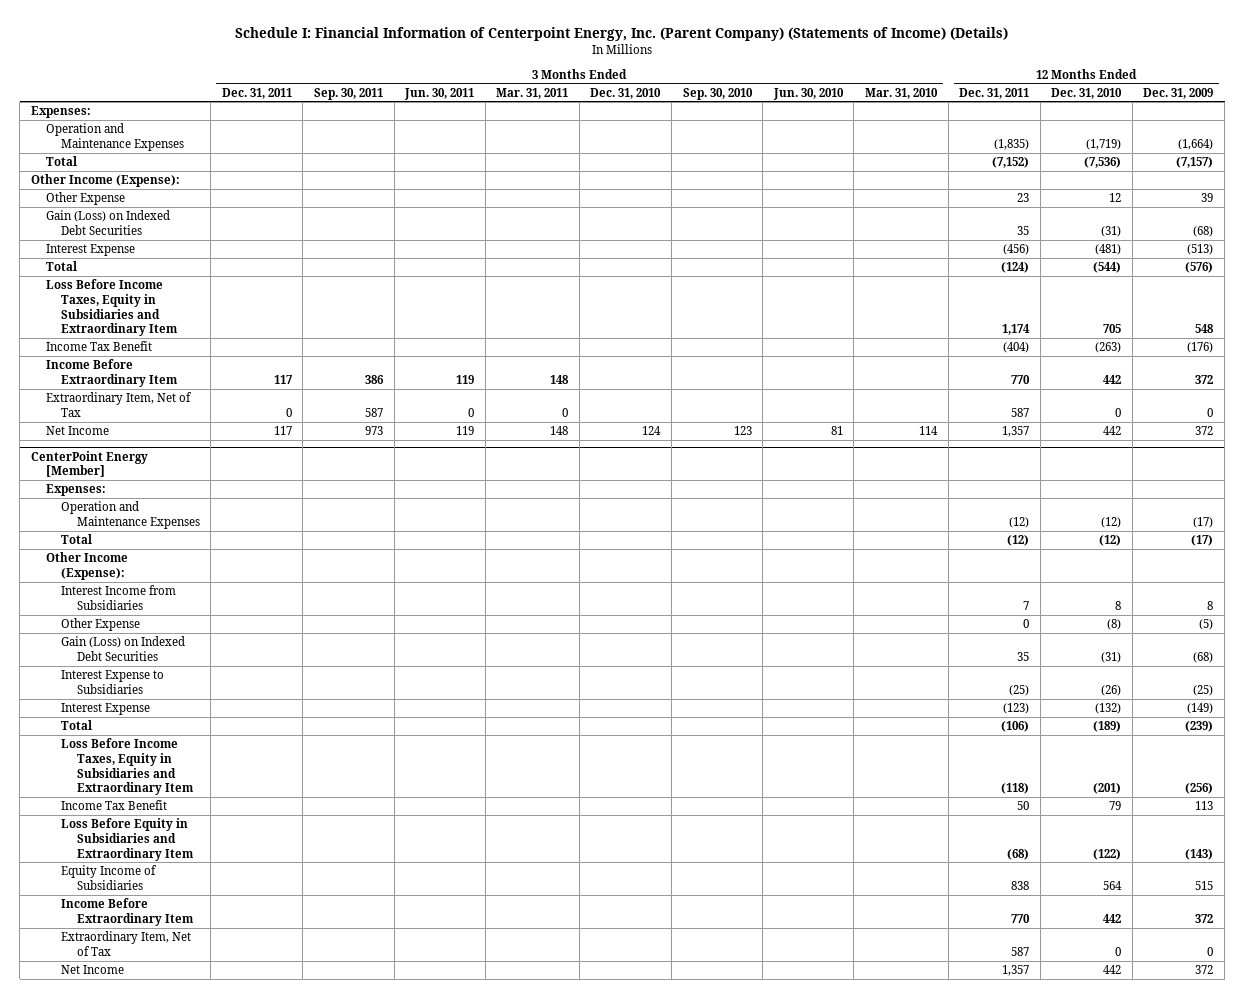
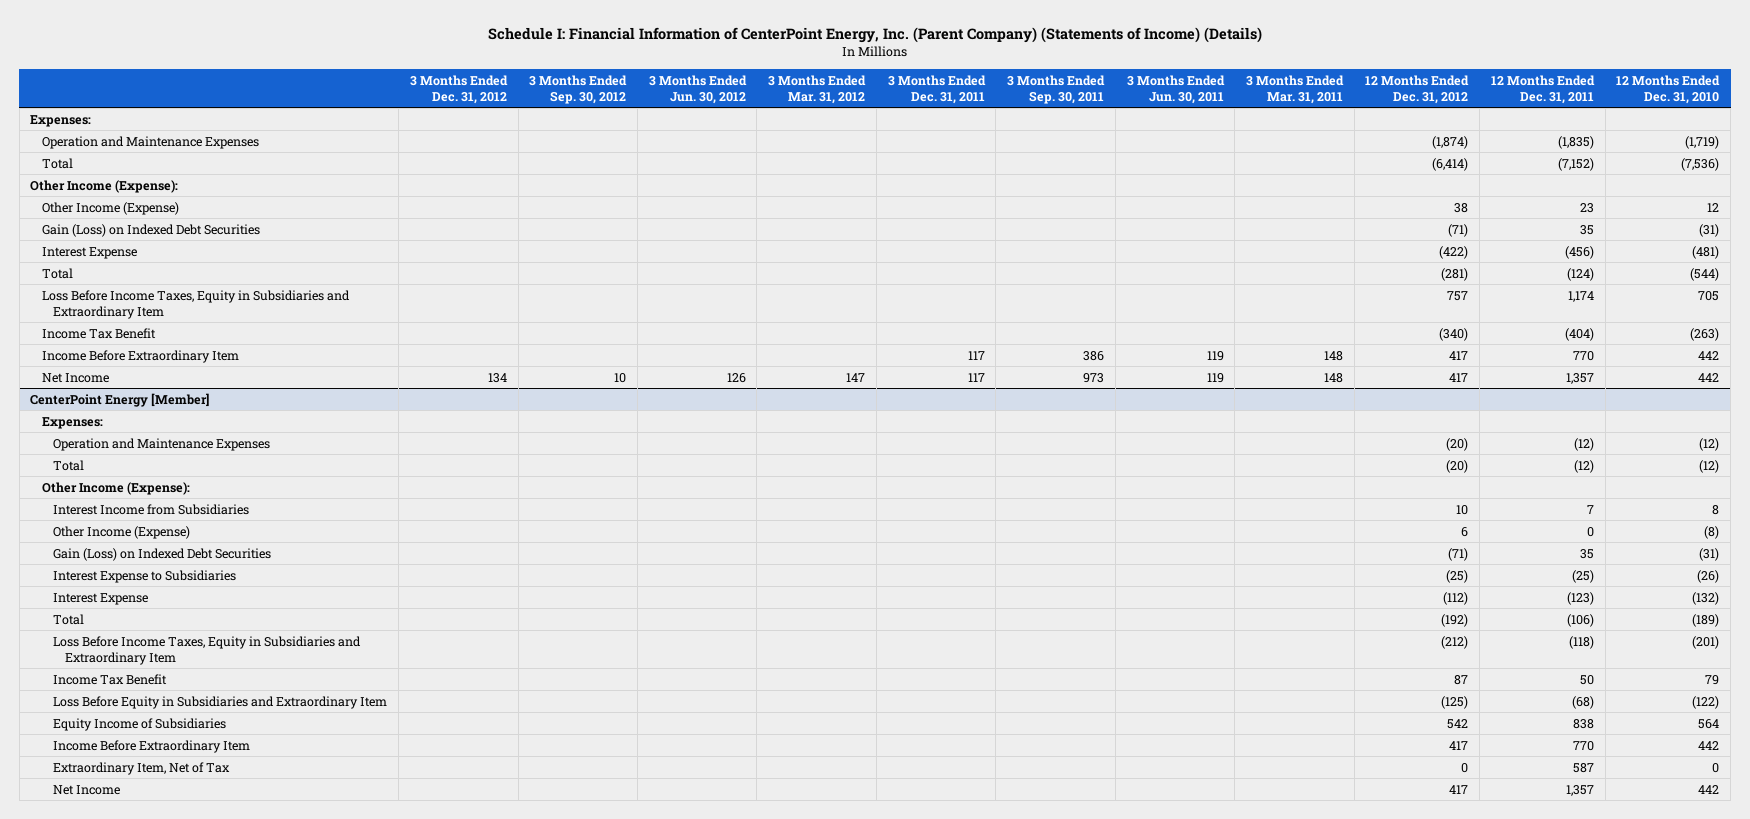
[235,27,1009,42] Schedule I: Financial Information of Centerpoint Energy, Inc. (Parent Company) (Statements of Income) (Details) -> [487,26,1262,43] Schedule I: Financial Information of CenterPoint Energy, Inc. (Parent Company) (Statements of Income) (Details)
[590,87,662,99] Dec. 31, 2010 -> none
[682,87,753,100] Sep. 30, 2010 -> none
[772,87,844,100] Jun. 30, 2010 -> none
[864,87,938,99] Mar. 31, 2010 -> none
[1143,87,1214,99] Dec. 31, 2009 -> none
none -> [409,74,508,104] 3 Months Ended Dec. 31, 2012
none -> [529,74,628,104] 3 Months Ended Sep. 30, 2012
none -> [648,74,747,104] 3 Months Ended Jun. 30, 2012
none -> [768,74,867,104] 3 Months Ended Mar. 31, 2012
none -> [1365,74,1470,104] 12 Months Ended Dec. 31, 2012
[46,192,126,206] Other Expense -> [41,201,179,215] Other Income (Expense)
[46,392,193,417] Extraordinary Item, Net of Tax -> none
[61,618,141,632] Other Expense -> [53,525,191,539] Other Income (Expense)

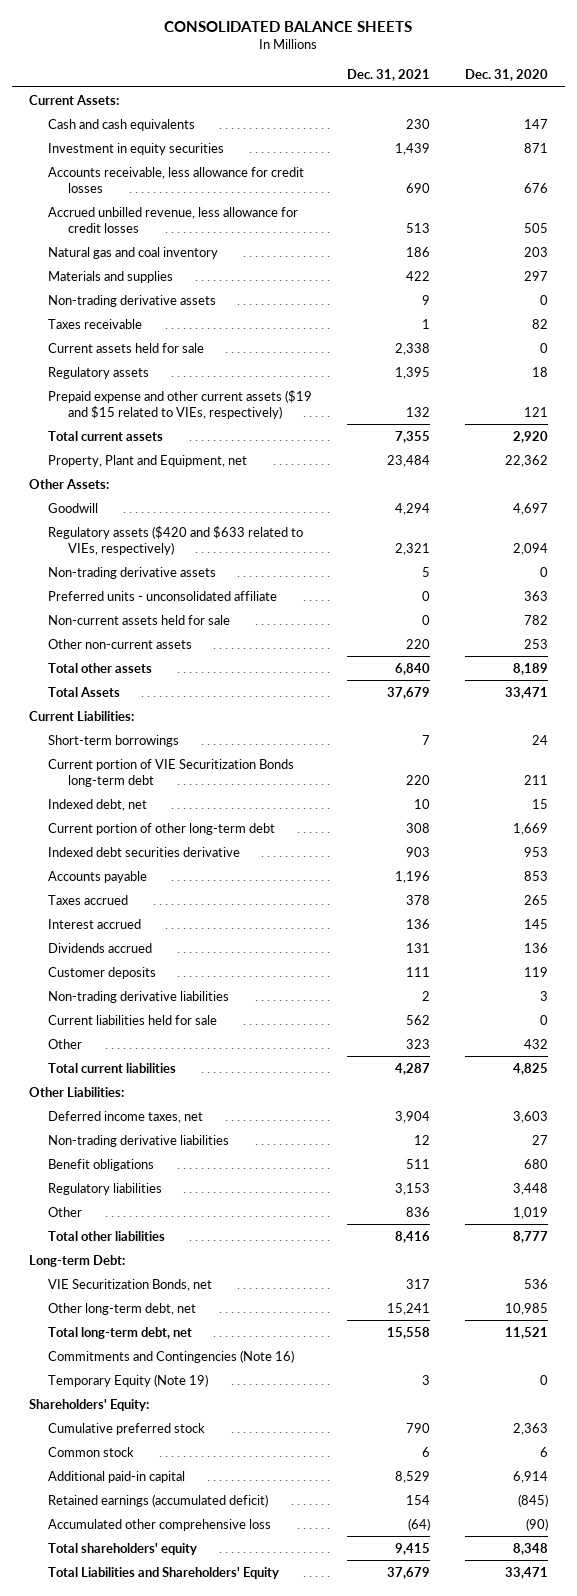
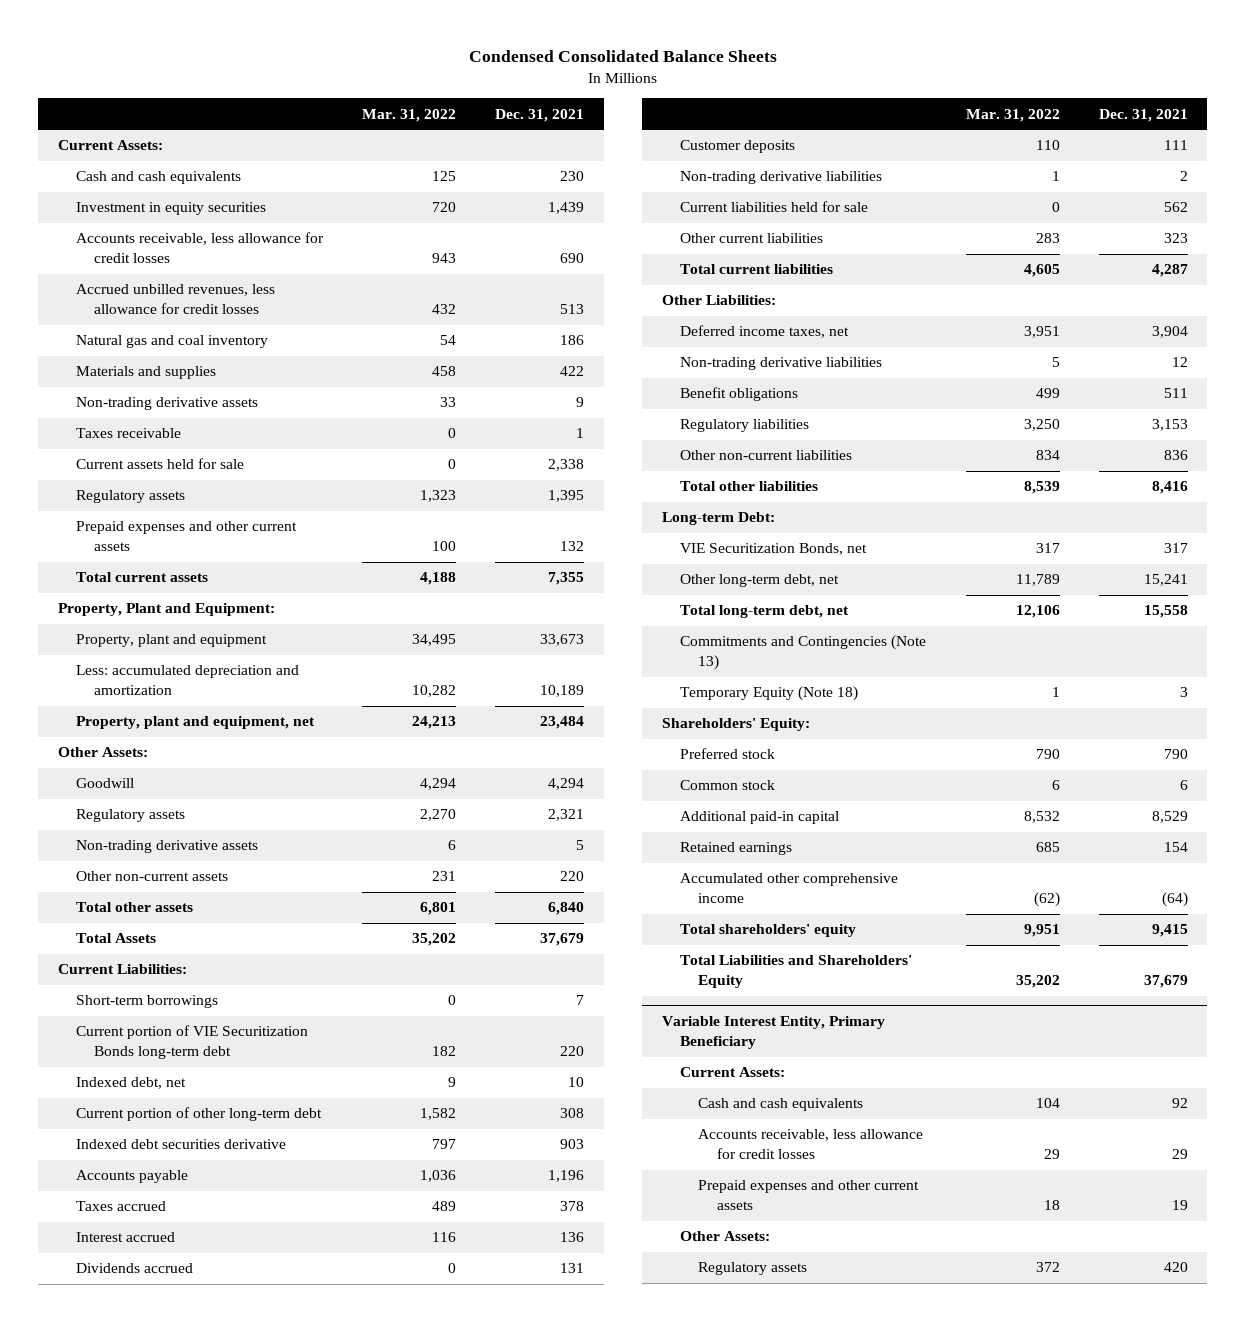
[164,20,413,32] CONSOLIDATED BALANCE SHEETS -> [468,50,777,63] Condensed Consolidated Balance Sheets
[464,69,548,82] Dec. 31, 2020 -> none
none -> [362,108,457,122] Mar. 31, 2022
[48,206,299,233] Accrued unbilled revenue, less allowance for credit losses -> [76,284,276,315] Accrued unbilled revenues, less allowance for credit losses
[48,389,313,419] Prepaid expense and other current assets ($19 and $15 related to VIEs, respectively) -> [76,521,298,552] Prepaid expenses and other current assets
none -> [57,603,275,617] Property, Plant and Equipment:
none -> [76,634,268,648] Property, plant and equipment
none -> [76,665,300,696] Less: accumulated depreciation and amortization
[48,454,248,467] Property, Plant and Equipment, net -> [76,716,316,730] Property, plant and equipment, net
[48,525,304,555] Regulatory assets ($420 and $633 related to VIEs, respectively) -> [76,809,186,823] Regulatory assets
[48,590,278,601] Preferred units - unconsolidated affiliate -> none
[48,614,231,625] Non-current assets held for sale -> none
[48,1038,83,1049] Other -> [679,233,823,244] Other current liabilities
[48,1206,83,1217] Other -> [679,450,852,461] Other non-current liabilities
[48,1349,295,1363] Commitments and Contingencies (Note 16) -> [679,635,926,671] Commitments and Contingencies (Note 13)
[48,1373,209,1387] Temporary Equity (Note 19) -> [679,686,858,702] Temporary Equity (Note 18)
[48,1422,206,1435] Cumulative preferred stock -> [679,748,775,760] Preferred stock
[48,1493,269,1507] Retained earnings (accumulated deficit) -> [679,842,792,856] Retained earnings
[48,1518,272,1531] Accumulated other comprehensive loss -> [679,873,898,904] Accumulated other comprehensive income
none -> [661,1016,885,1050] Variable Interest Entity, Primary Beneficiary
none -> [679,1067,785,1078] Current Assets:
none -> [698,1098,864,1112] Cash and cash equivalents
none -> [698,1129,924,1160] Accounts receivable, less allowance for credit losses
none -> [698,1180,920,1211] Prepaid expenses and other current assets
none -> [679,1231,770,1242] Other Assets:
none -> [698,1262,808,1276] Regulatory assets

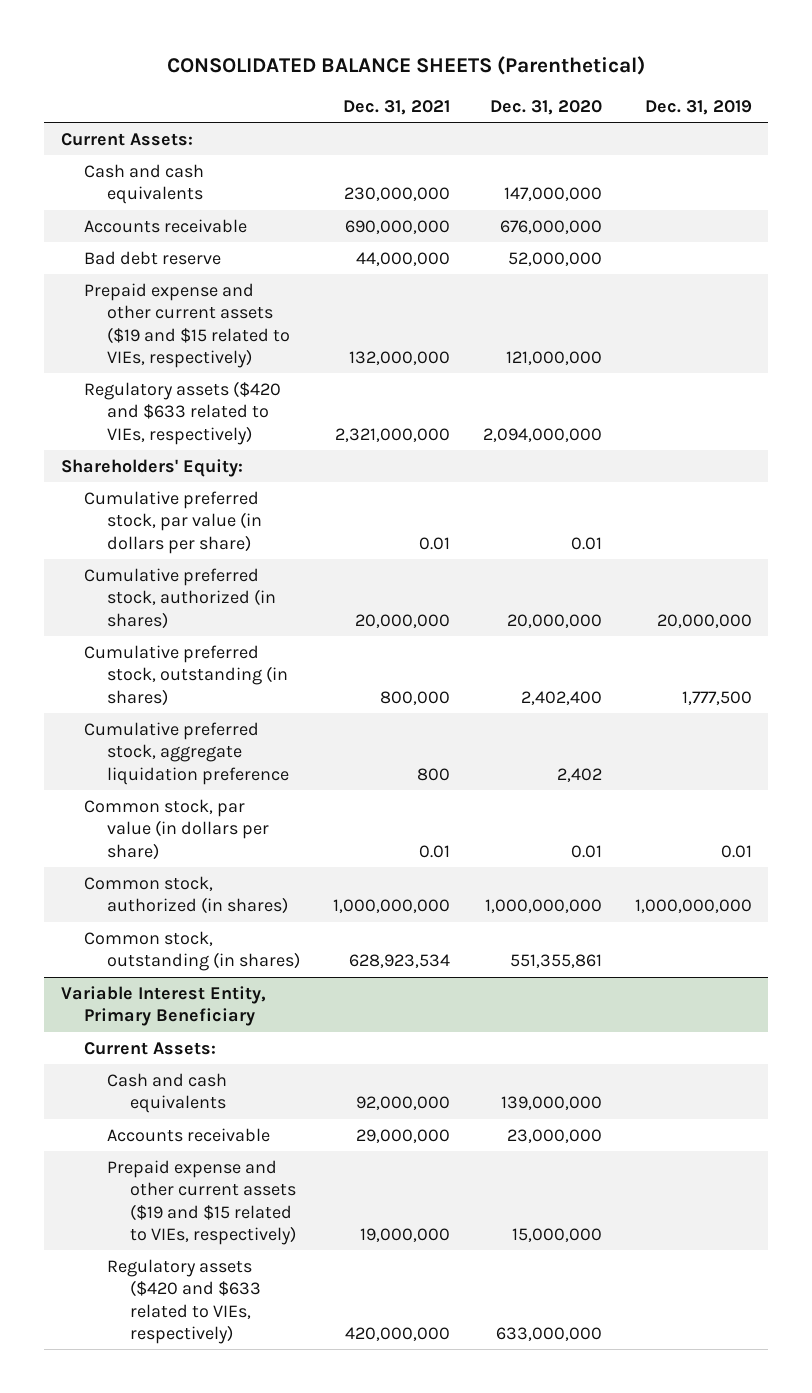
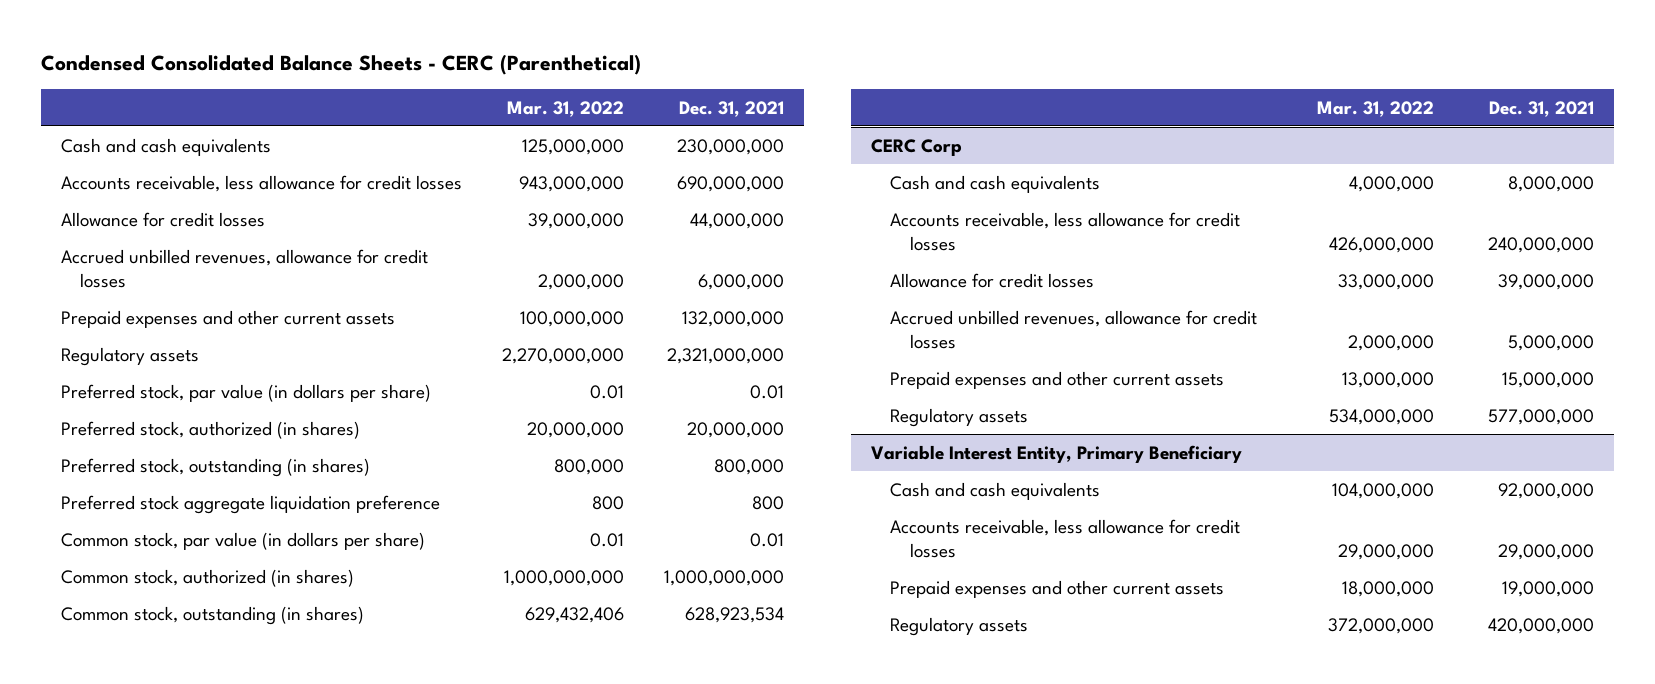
[167,56,646,76] CONSOLIDATED BALANCE SHEETS (Parenthetical) -> [40,53,641,75] Condensed Consolidated Balance Sheets - CERC (Parenthetical)
[489,100,602,116] Dec. 31, 2020 -> none
[644,100,752,116] Dec. 31, 2019 -> none
none -> [506,100,624,117] Mar. 31, 2022
[60,132,193,146] Current Assets: -> none
[60,458,243,477] Shareholders' Equity: -> none
[83,218,247,233] Accounts receivable -> [60,174,462,192] Accounts receivable, less allowance for credit losses
[83,250,221,265] Bad debt reserve -> [60,211,265,227] Allowance for credit losses
none -> [60,248,428,288] Accrued unbilled revenues, allowance for credit losses
[83,282,290,369] Prepaid expense and other current assets ($19 and $15 related to VIEs, respectively) -> [60,309,395,328] Prepaid expenses and other current assets
[83,380,281,445] Regulatory assets ($420 and $633 related to VIEs, respectively) -> [60,346,199,366] Regulatory assets
[83,490,262,554] Cumulative preferred stock, par value (in dollars per share) -> [60,383,431,402] Preferred stock, par value (in dollars per share)
[83,567,276,629] Cumulative preferred stock, authorized (in shares) -> [60,420,360,439] Preferred stock, authorized (in shares)
[83,644,288,706] Cumulative preferred stock, outstanding (in shares) -> [60,457,370,477] Preferred stock, outstanding (in shares)
[83,721,289,785] Cumulative preferred stock, aggregate liquidation preference -> [60,494,440,514] Preferred stock aggregate liquidation preference
none -> [870,138,962,156] CERC Corp
none -> [890,174,1101,193] Cash and cash equivalents
none -> [890,211,1241,251] Accounts receivable, less allowance for credit losses
none -> [890,272,1095,288] Allowance for credit losses
none -> [890,309,1258,349] Accrued unbilled revenues, allowance for credit losses
none -> [890,370,1225,389] Prepaid expenses and other current assets
none -> [890,407,1029,427] Regulatory assets
[83,1041,216,1055] Current Assets: -> none
[106,1127,270,1142] Accounts receivable -> [890,518,1241,558] Accounts receivable, less allowance for credit losses
[106,1159,297,1246] Prepaid expense and other current assets ($19 and $15 related to VIEs, respectively) -> [890,579,1225,598] Prepaid expenses and other current assets
[106,1258,262,1345] Regulatory assets ($420 and $633 related to VIEs, respectively) -> [890,616,1029,636] Regulatory assets

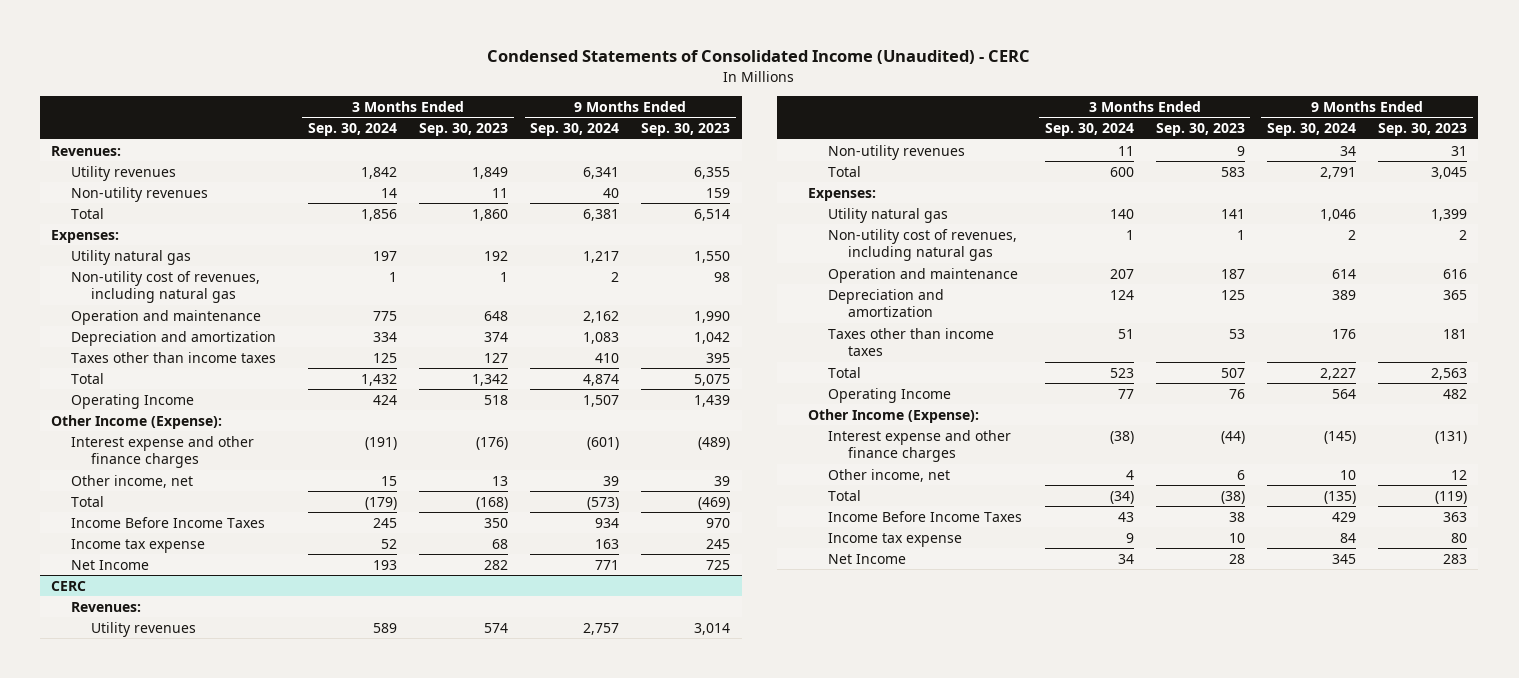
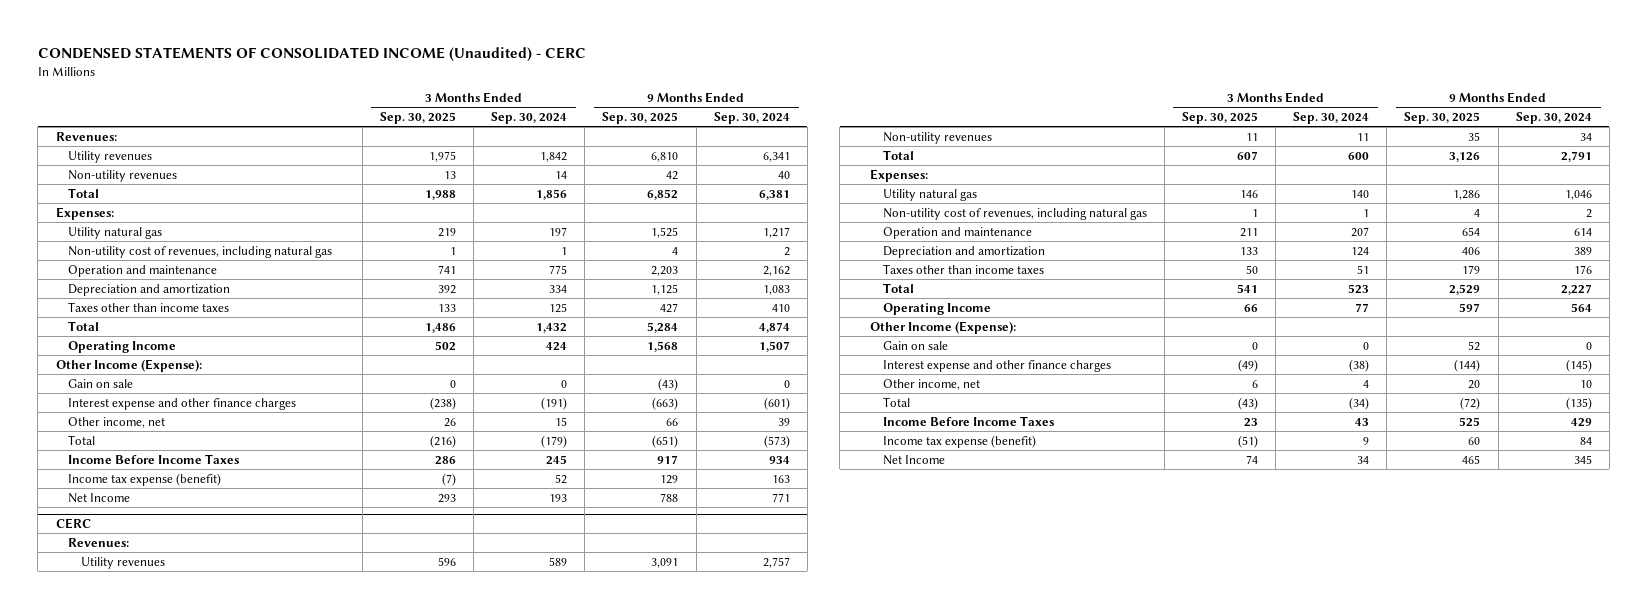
[487,50,1031,65] Condensed Statements of Consolidated Income (Unaudited) - CERC -> [37,47,586,63] CONDENSED STATEMENTS OF CONSOLIDATED INCOME (Unaudited) - CERC
[418,123,508,137] Sep. 30, 2023 -> none
[641,123,731,137] Sep. 30, 2023 -> none
none -> [379,112,456,125] Sep. 30, 2025
none -> [602,112,679,125] Sep. 30, 2025
none -> [68,378,134,388] Gain on sale
[71,538,206,553] Income tax expense -> [68,472,222,486] Income tax expense (benefit)
none -> [882,340,948,350] Gain on sale
[828,532,963,547] Income tax expense -> [882,434,1036,448] Income tax expense (benefit)

